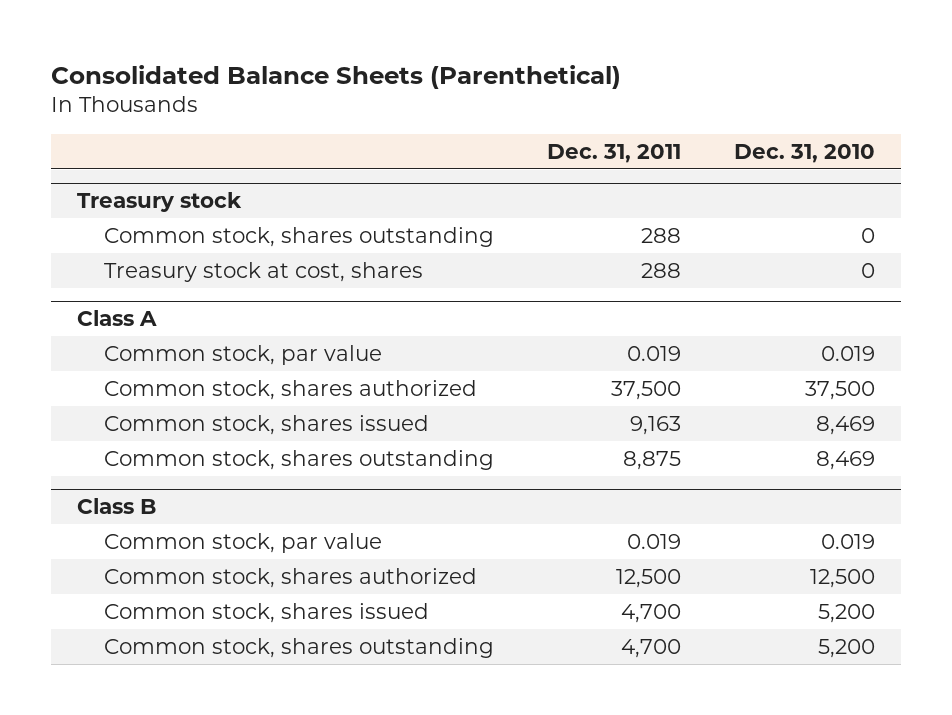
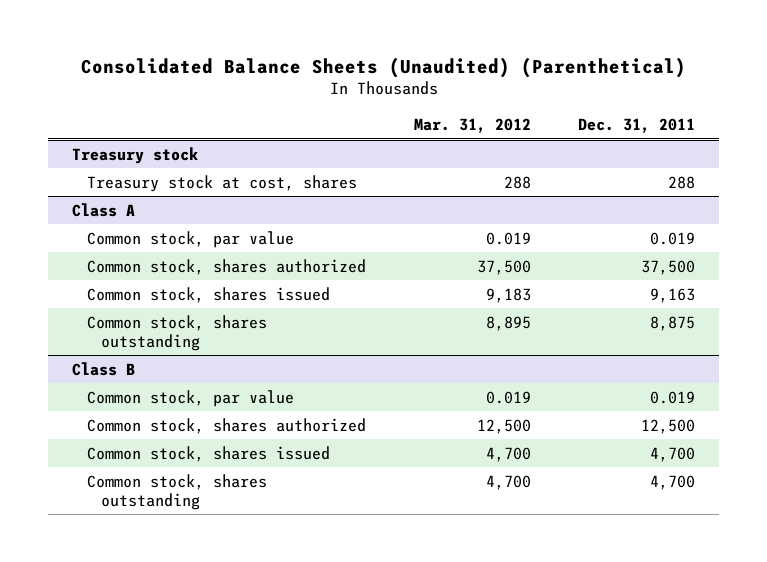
[50,64,621,89] Consolidated Balance Sheets (Parenthetical) -> [80,56,686,78] Consolidated Balance Sheets (Unaudited) (Parenthetical)
[733,143,875,163] Dec. 31, 2010 -> none
none -> [413,118,531,134] Mar. 31, 2012
[103,227,494,248] Common stock, shares outstanding -> none

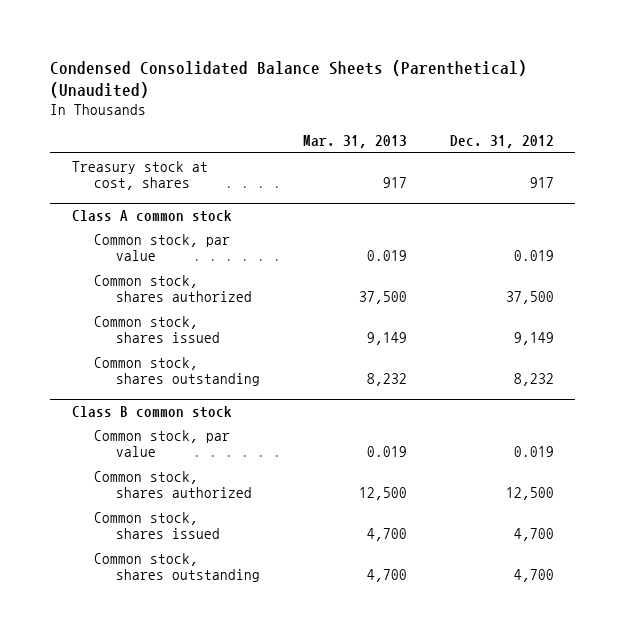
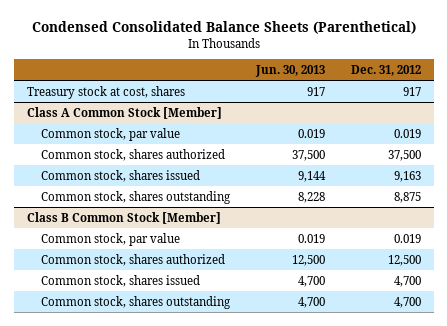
[50,59,528,98] Condensed Consolidated Balance Sheets (Parenthetical) (Unaudited) -> [31,20,416,34] Condensed Consolidated Balance Sheets (Parenthetical)
[302,135,407,149] Mar. 31, 2013 -> none
none -> [254,64,325,77] Jun. 30, 2013
[71,210,232,223] Class A common stock -> [26,106,222,119] Class A Common Stock [Member]
[513,332,554,346] 9,149 -> [393,170,421,182] 9,163
[513,373,554,387] 8,232 -> [393,191,421,203] 8,875
[71,406,232,419] Class B common stock -> [26,211,221,224] Class B Common Stock [Member]

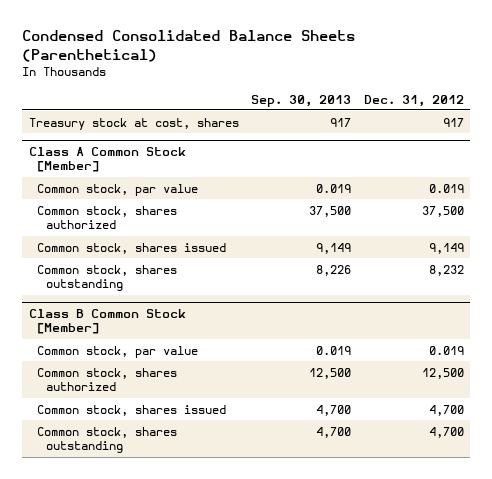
[254,64,325,77] Jun. 30, 2013 -> none
none -> [251,94,352,107] Sep. 30, 2013
[393,170,421,182] 9,163 -> [428,242,464,254] 9,149
[393,191,421,203] 8,875 -> [428,264,464,276] 8,232

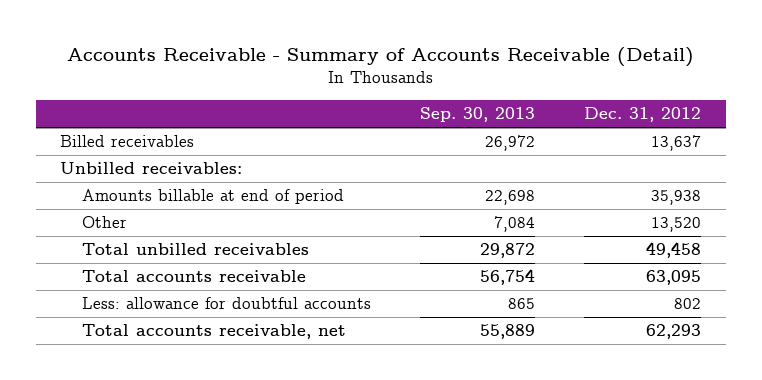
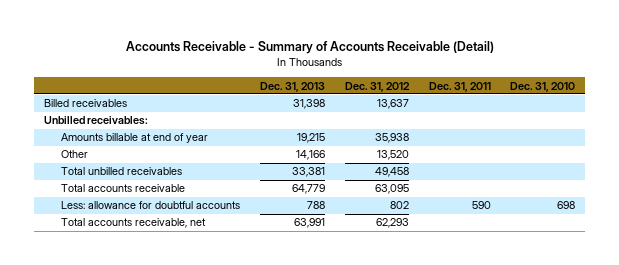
[420,107,536,123] Sep. 30, 2013 -> none
none -> [260,81,326,92] Dec. 31, 2013
none -> [428,81,491,92] Dec. 31, 2011
none -> [510,81,576,92] Dec. 31, 2010
[82,189,345,205] Amounts billable at end of period -> [61,133,209,144] Amounts billable at end of year

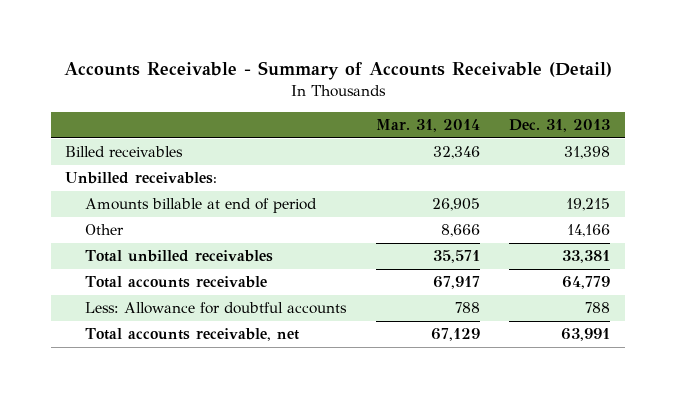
[344,81,410,92] Dec. 31, 2012 -> none
[428,81,491,92] Dec. 31, 2011 -> none
[510,81,576,92] Dec. 31, 2010 -> none
none -> [375,118,480,132] Mar. 31, 2014
[61,133,209,144] Amounts billable at end of year -> [85,198,318,214] Amounts billable at end of period
[61,201,241,210] Less: allowance for doubtful accounts -> [85,302,348,315] Less: Allowance for doubtful accounts

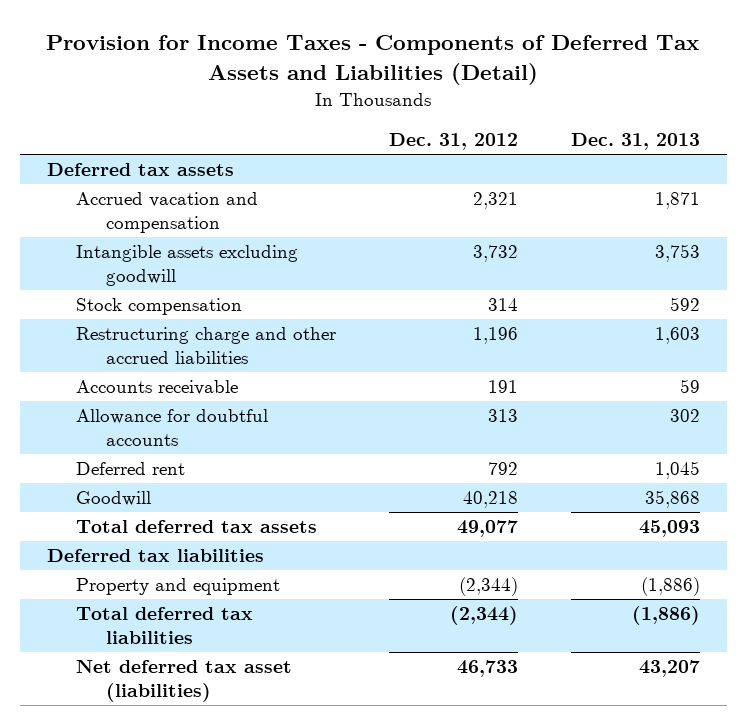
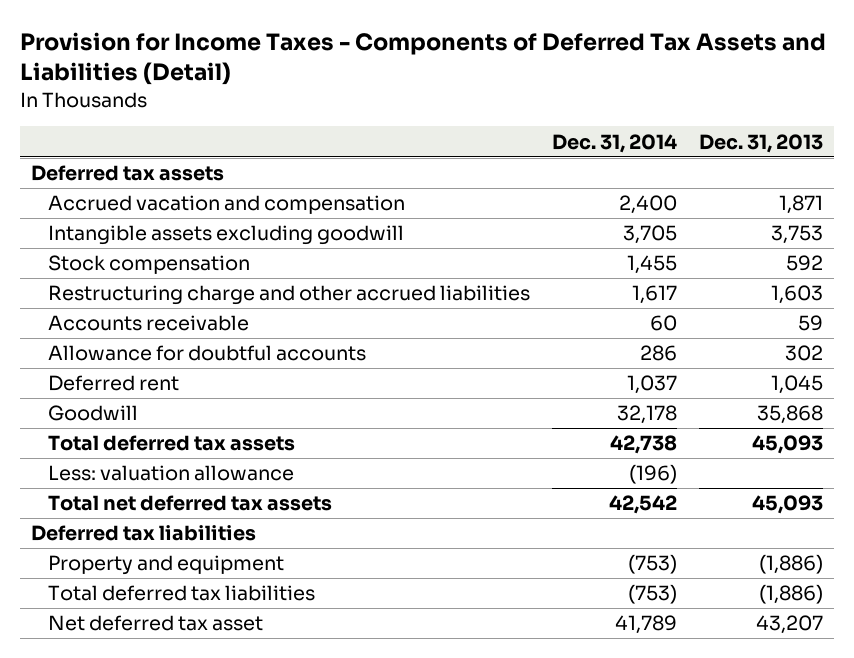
[389,133,519,151] Dec. 31, 2012 -> none
none -> [552,133,678,153] Dec. 31, 2014
none -> [47,465,294,482] Less: valuation allowance
none -> [47,495,332,512] Total net deferred tax assets
[76,660,293,702] Net deferred tax asset (liabilities) -> [47,615,263,632] Net deferred tax asset

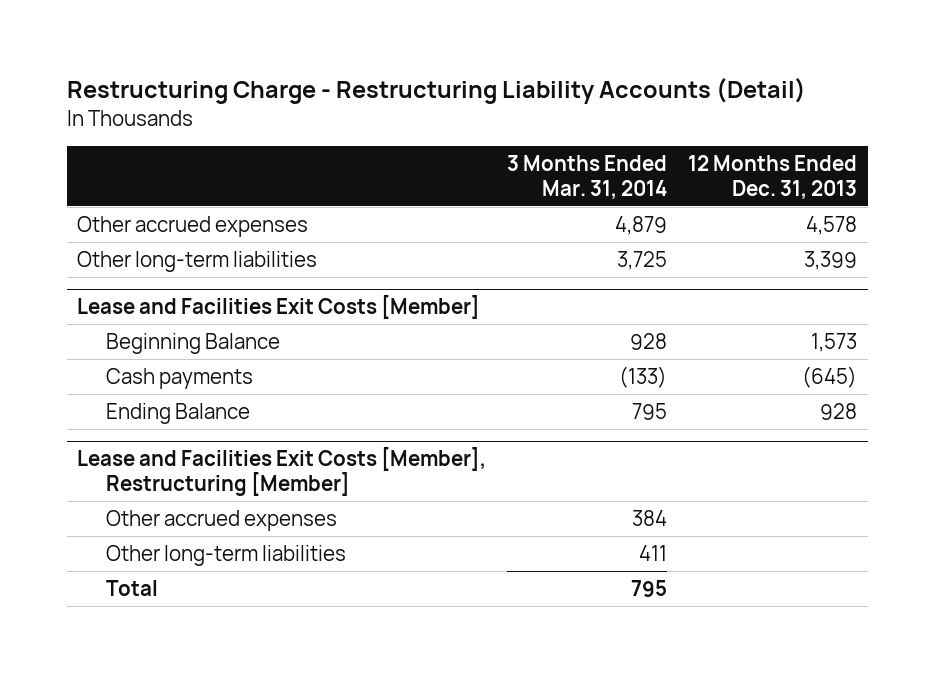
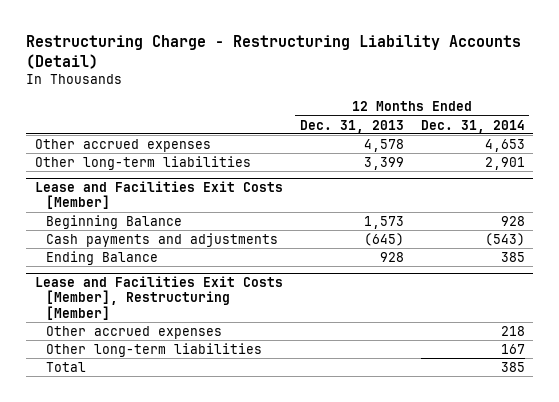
[507,155,668,200] 3 Months Ended Mar. 31, 2014 -> none
none -> [420,119,525,133] Dec. 31, 2014
[105,367,253,389] Cash payments -> [46,232,279,247] Cash payments and adjustments

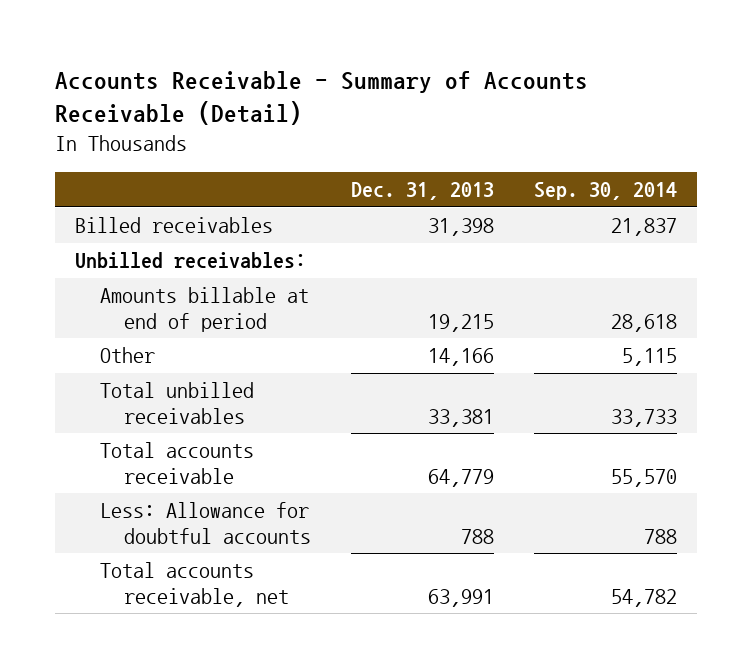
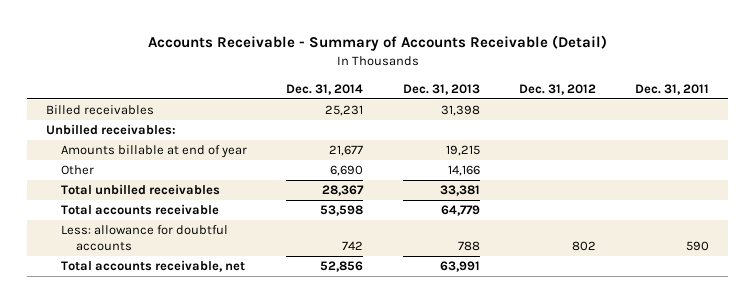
[534,181,678,200] Sep. 30, 2014 -> none
none -> [286,83,364,95] Dec. 31, 2014
none -> [518,83,596,95] Dec. 31, 2012
none -> [634,83,709,95] Dec. 31, 2011
[99,287,309,332] Amounts billable at end of period -> [61,145,248,159] Amounts billable at end of year
[99,502,312,544] Less: Allowance for doubtful accounts -> [61,225,229,252] Less: allowance for doubtful accounts

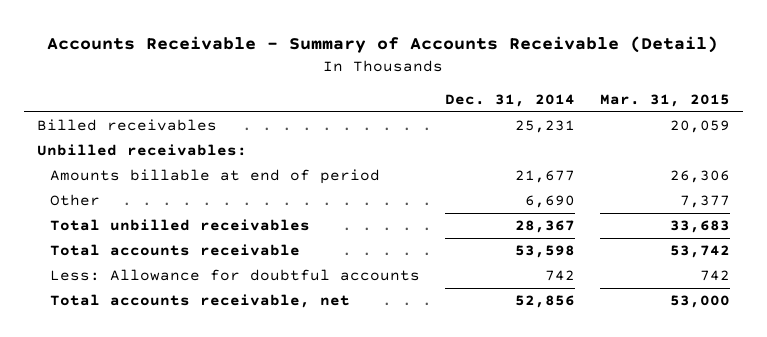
[402,83,480,95] Dec. 31, 2013 -> none
[518,83,596,95] Dec. 31, 2012 -> none
[634,83,709,95] Dec. 31, 2011 -> none
none -> [600,93,731,107] Mar. 31, 2015
[61,145,248,159] Amounts billable at end of year -> [49,169,380,185] Amounts billable at end of period
[61,225,229,252] Less: allowance for doubtful accounts -> [49,269,420,282] Less: Allowance for doubtful accounts

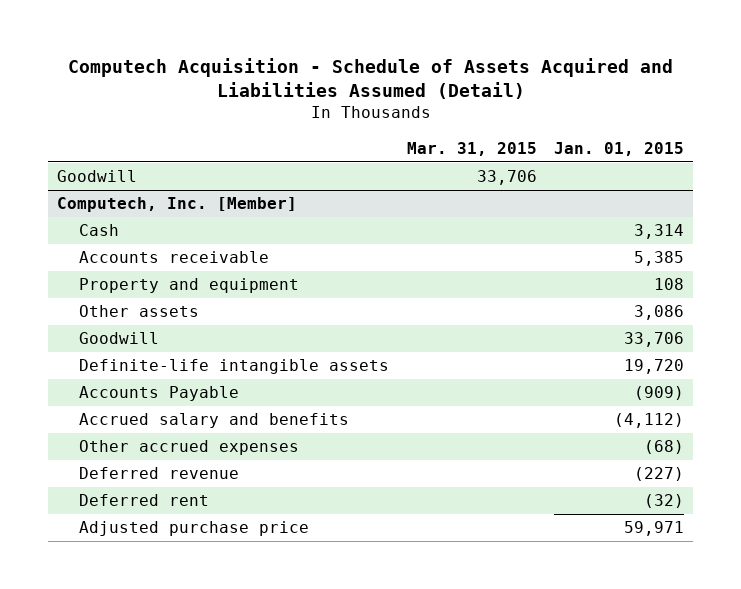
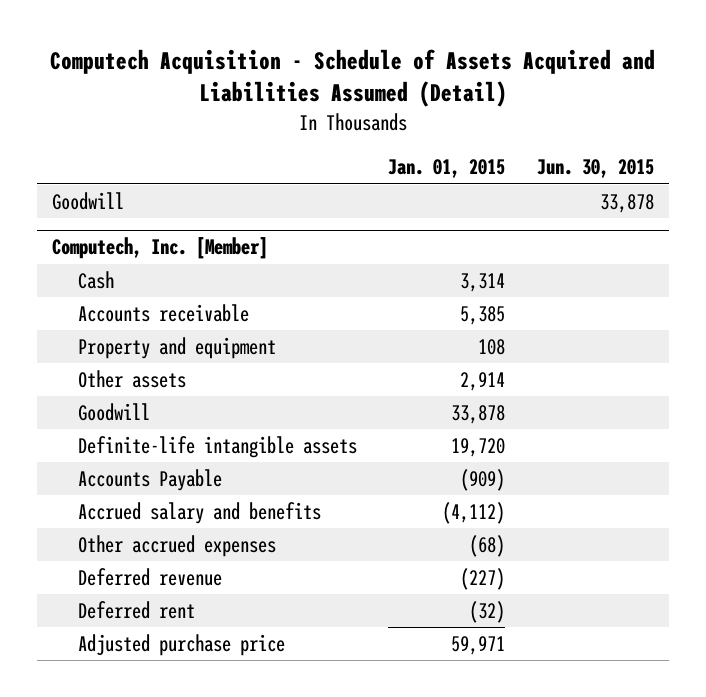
[406,141,537,156] Mar. 31, 2015 -> none
none -> [536,159,654,179] Jun. 30, 2015
[634,305,685,321] 3,086 -> [460,371,506,391] 2,914
[624,332,685,348] 33,706 -> [451,404,506,424] 33,878

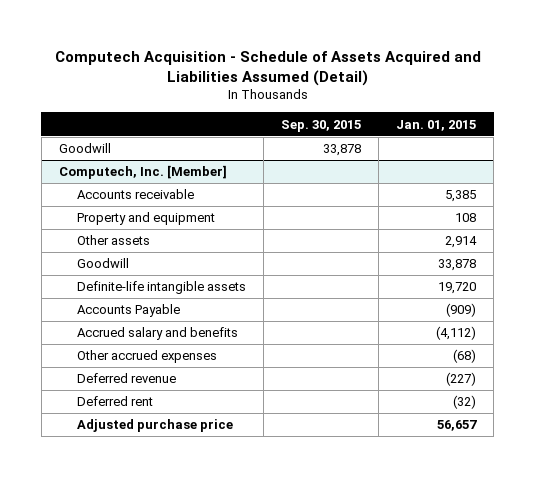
[536,159,654,179] Jun. 30, 2015 -> none
none -> [281,119,362,132] Sep. 30, 2015
[78,270,115,289] Cash -> none
[451,635,506,655] 59,971 -> [437,420,478,432] 56,657

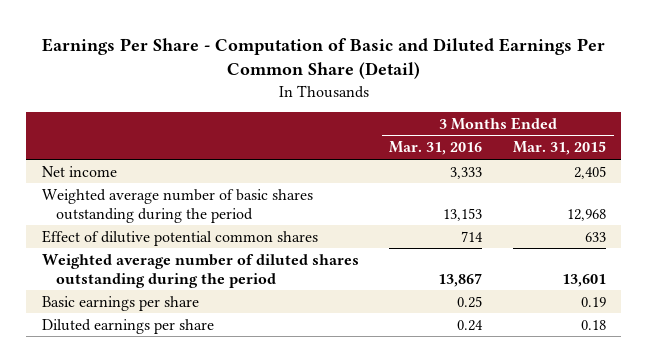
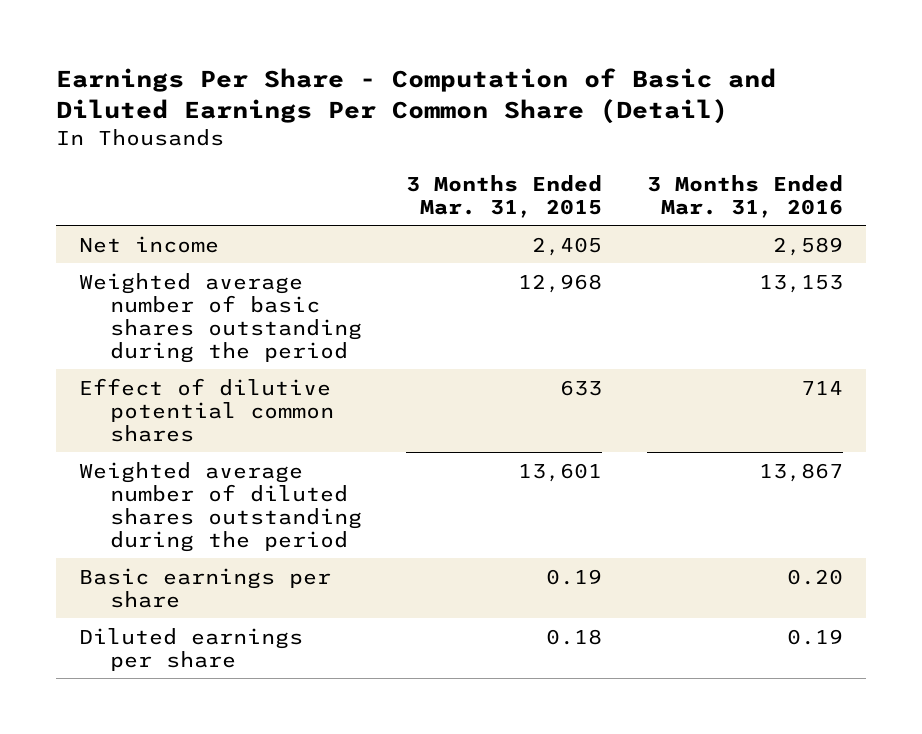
[450,166,483,179] 3,333 -> [773,236,844,256] 2,589
[457,295,483,308] 0.25 -> [787,568,844,585] 0.20
[457,319,484,331] 0.24 -> [787,628,844,645] 0.19

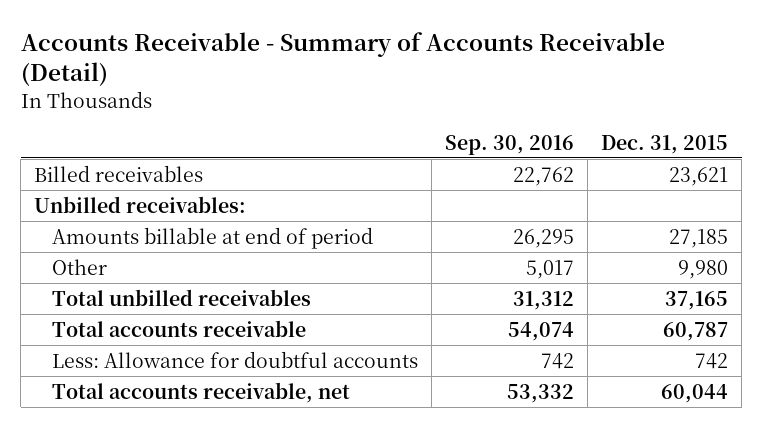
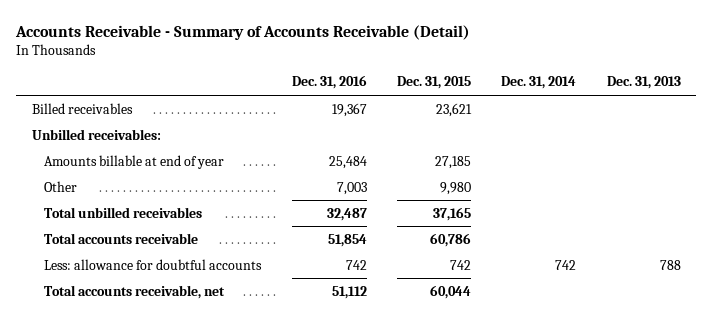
[445,134,575,155] Sep. 30, 2016 -> none
none -> [291,75,367,90] Dec. 31, 2016
none -> [501,76,577,90] Dec. 31, 2014
none -> [606,76,681,90] Dec. 31, 2013
[52,226,374,249] Amounts billable at end of period -> [44,154,225,169] Amounts billable at end of year
[663,321,729,341] 60,787 -> [429,232,471,247] 60,786
[52,350,419,368] Less: Allowance for doubtful accounts -> [44,258,263,270] Less: allowance for doubtful accounts

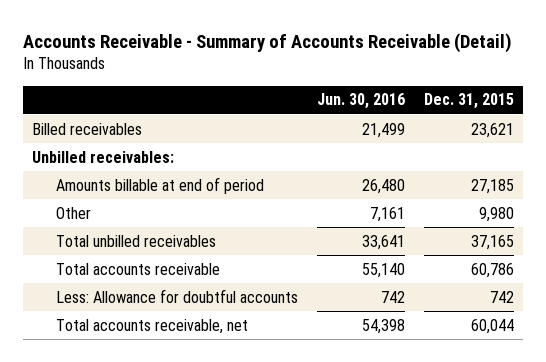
[291,75,367,90] Dec. 31, 2016 -> none
[501,76,577,90] Dec. 31, 2014 -> none
[606,76,681,90] Dec. 31, 2013 -> none
none -> [316,93,405,110] Jun. 30, 2016
[44,154,225,169] Amounts billable at end of year -> [56,176,265,194] Amounts billable at end of period
[44,258,263,270] Less: allowance for doubtful accounts -> [56,288,299,303] Less: Allowance for doubtful accounts

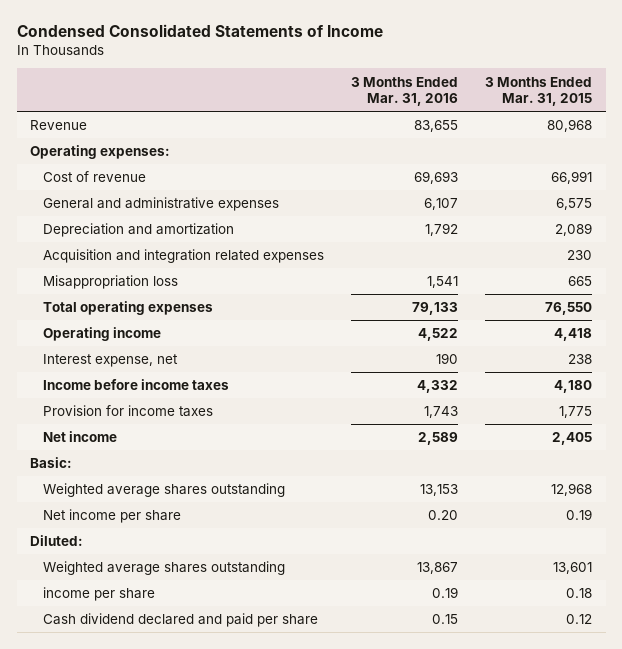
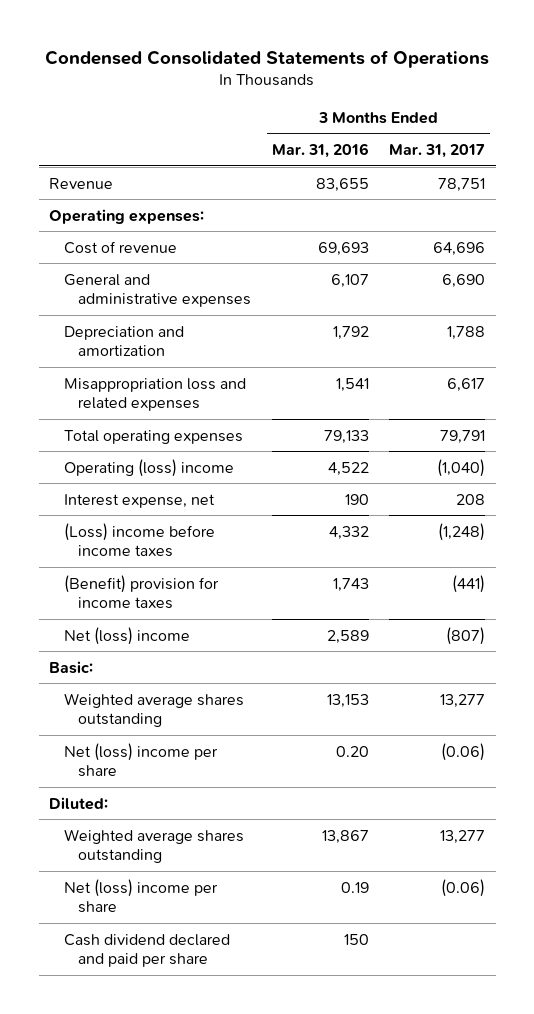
[16,24,383,38] Condensed Consolidated Statements of Income -> [45,49,490,68] Condensed Consolidated Statements of Operations
[485,76,593,106] 3 Months Ended Mar. 31, 2015 -> none
none -> [389,144,486,159] Mar. 31, 2017
[43,249,325,264] Acquisition and integration related expenses -> none
[43,275,179,290] Misappropriation loss -> [63,377,246,412] Misappropriation loss and related expenses
[43,327,162,342] Operating income -> [63,458,234,477] Operating (loss) income
[43,379,230,391] Income before income taxes -> [63,522,215,558] (Loss) income before income taxes
[43,405,214,418] Provision for income taxes -> [63,574,219,610] (Benefit) provision for income taxes
[43,431,118,443] Net income -> [63,626,190,645] Net (loss) income
[43,509,182,524] Net income per share -> [63,742,218,778] Net (loss) income per share
[43,587,156,602] income per share -> [63,878,218,914] Net (loss) income per share
[432,614,459,625] 0.15 -> [343,933,369,945] 150

